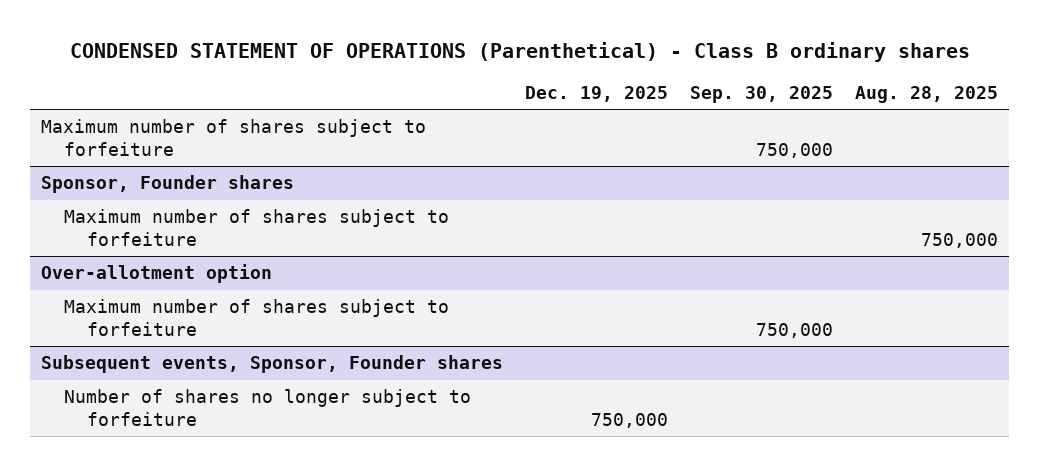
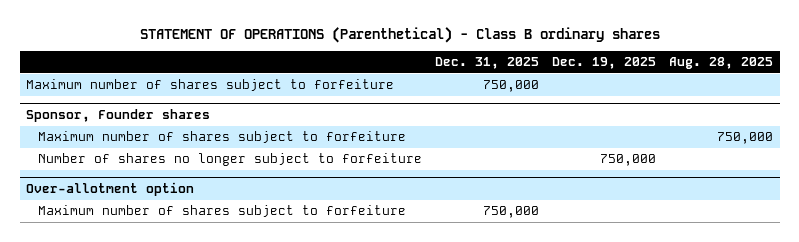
[69,41,970,62] CONDENSED STATEMENT OF OPERATIONS (Parenthetical) - Class B ordinary shares -> [139,26,660,43] STATEMENT OF OPERATIONS (Parenthetical) - Class B ordinary shares
[690,85,834,103] Sep. 30, 2025 -> none
none -> [435,57,540,70] Dec. 31, 2025
none -> [38,153,423,167] Number of shares no longer subject to forfeiture
[41,355,504,374] Subsequent events, Sponsor, Founder shares -> none
[64,389,472,426] Number of shares no longer subject to forfeiture -> none

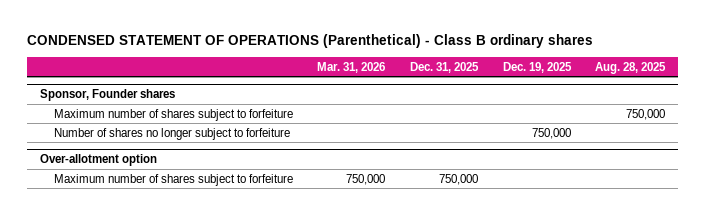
[139,26,660,43] STATEMENT OF OPERATIONS (Parenthetical) - Class B ordinary shares -> [27,34,594,49] CONDENSED STATEMENT OF OPERATIONS (Parenthetical) - Class B ordinary shares
none -> [317,61,386,73] Mar. 31, 2026
[26,79,395,92] Maximum number of shares subject to forfeiture -> none

